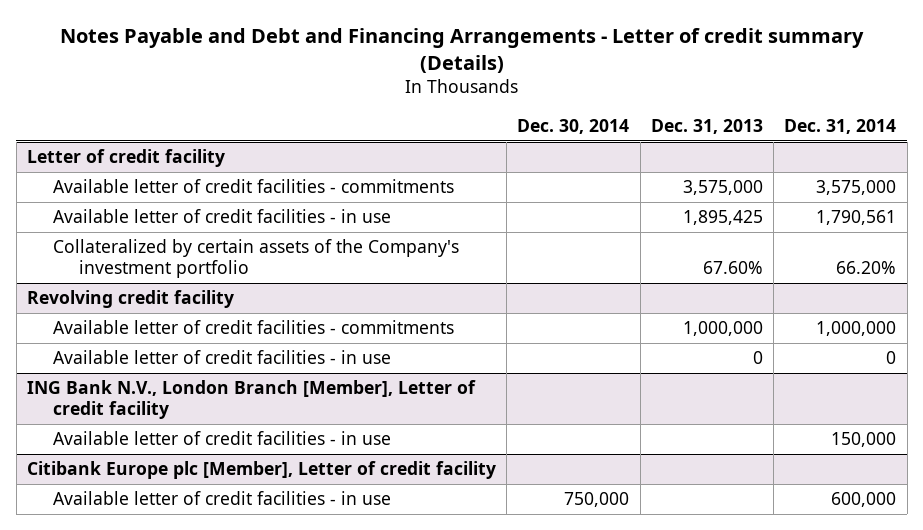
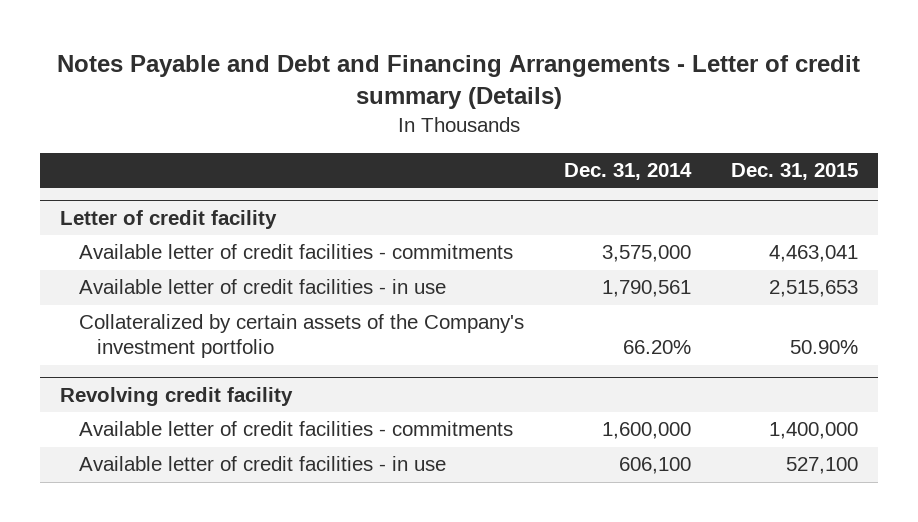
[517,118,630,134] Dec. 30, 2014 -> none
[650,118,763,134] Dec. 31, 2013 -> none
none -> [731,163,859,181] Dec. 31, 2015
[26,380,476,420] ING Bank N.V., London Branch [Member], Letter of credit facility -> none
[52,431,391,446] Available letter of credit facilities - in use -> none
[26,461,496,480] Citibank Europe plc [Member], Letter of credit facility -> none
[52,491,391,506] Available letter of credit facilities - in use -> none
[816,321,897,337] 1,000,000 -> [601,422,691,440] 1,600,000
[886,351,897,365] 0 -> [618,457,691,475] 606,100

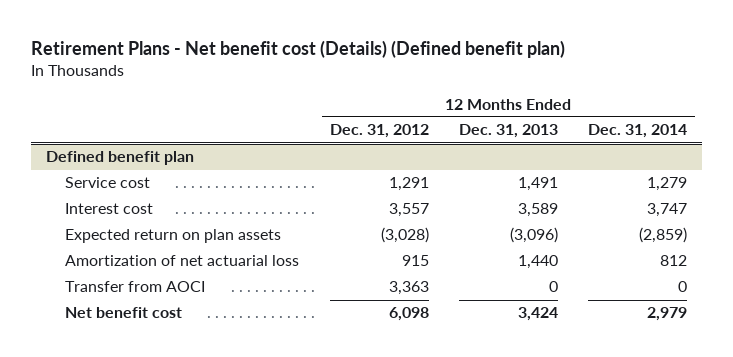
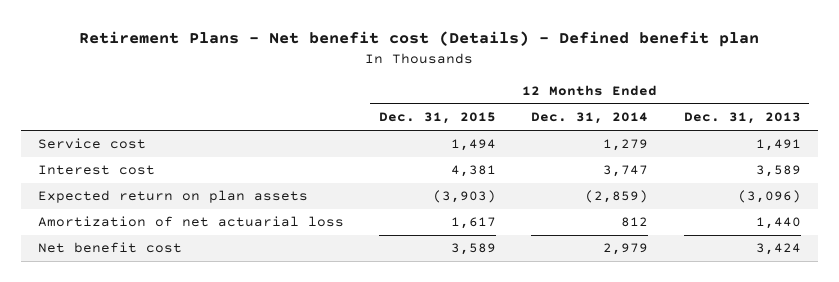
[31,39,566,58] Retirement Plans - Net benefit cost (Details) (Defined benefit plan) -> [79,31,760,48] Retirement Plans - Net benefit cost (Details) - Defined benefit plan
[329,124,429,139] Dec. 31, 2012 -> none
none -> [379,112,497,125] Dec. 31, 2015
[46,151,195,166] Defined benefit plan -> none
[65,281,206,293] Transfer from AOCI -> none

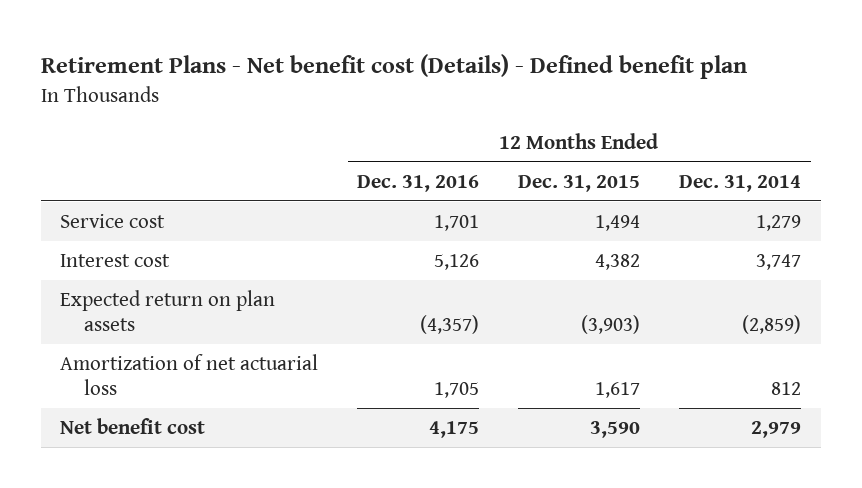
[683,112,801,125] Dec. 31, 2013 -> none
none -> [357,174,480,192] Dec. 31, 2016
[451,165,497,178] 4,381 -> [595,254,641,271] 4,382
[451,243,497,256] 3,589 -> [590,421,641,439] 3,590

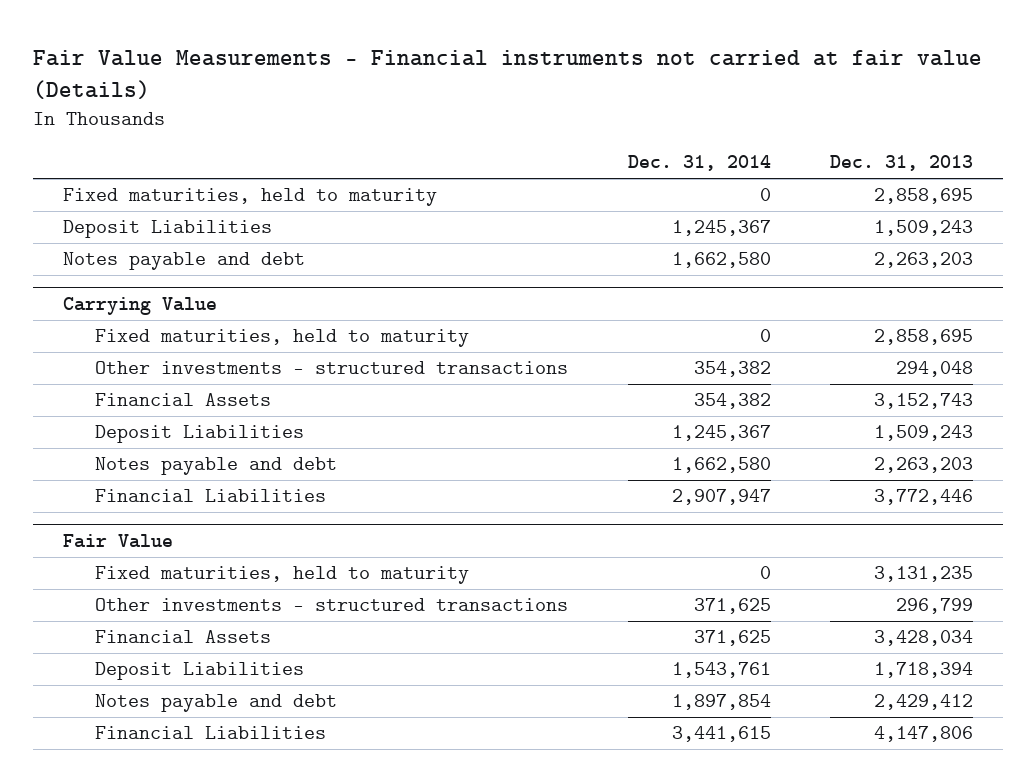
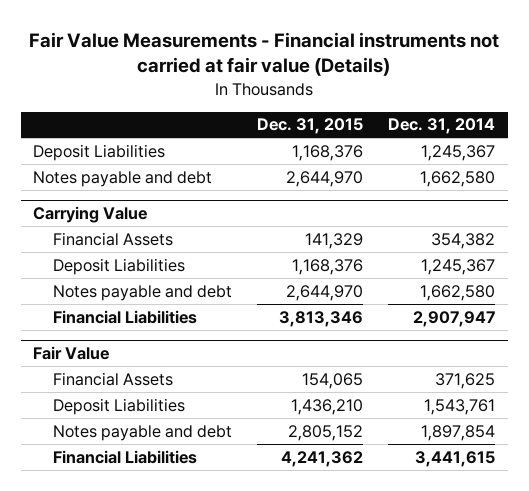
[830,155,974,172] Dec. 31, 2013 -> none
none -> [257,118,364,135] Dec. 31, 2015
[62,188,437,207] Fixed maturities, held to maturity -> none
[95,329,470,348] Fixed maturities, held to maturity -> none
[95,361,569,375] Other investments - structured transactions -> none
[95,566,470,585] Fixed maturities, held to maturity -> none
[95,598,569,612] Other investments - structured transactions -> none

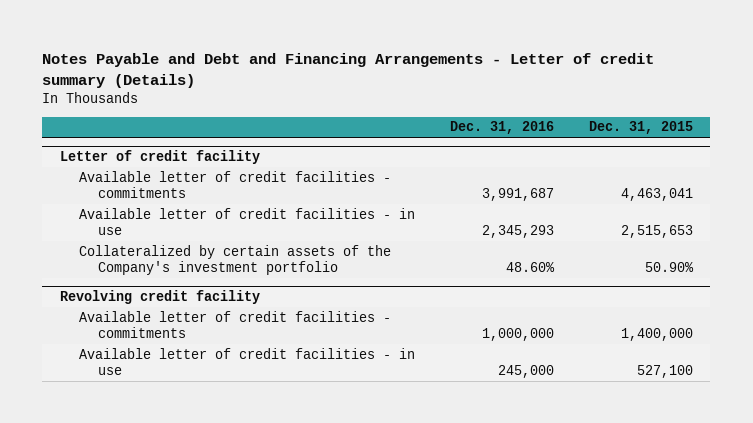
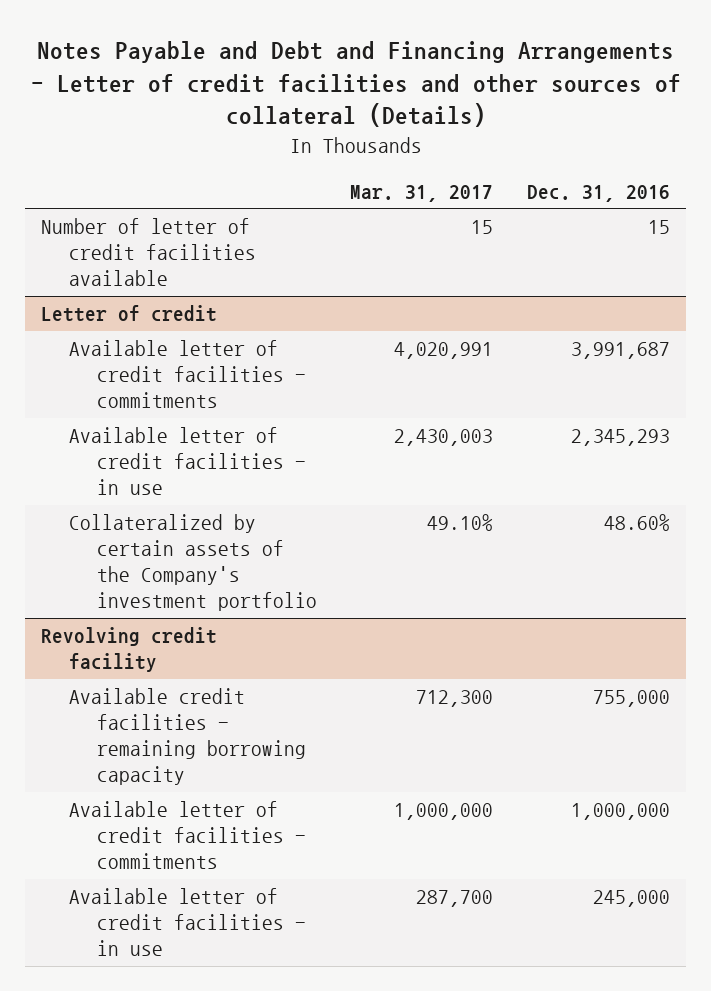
[42,52,655,88] Notes Payable and Debt and Financing Arrangements - Letter of credit summary (Details) -> [30,40,681,128] Notes Payable and Debt and Financing Arrangements - Letter of credit facilities and other sources of collateral (Details)
[588,121,693,135] Dec. 31, 2015 -> none
none -> [350,184,494,202] Mar. 31, 2017
none -> [41,218,257,286] Number of letter of credit facilities available
[59,149,260,164] Letter of credit facility -> [41,305,218,323] Letter of credit
none -> [69,688,306,785] Available credit facilities - remaining borrowing capacity

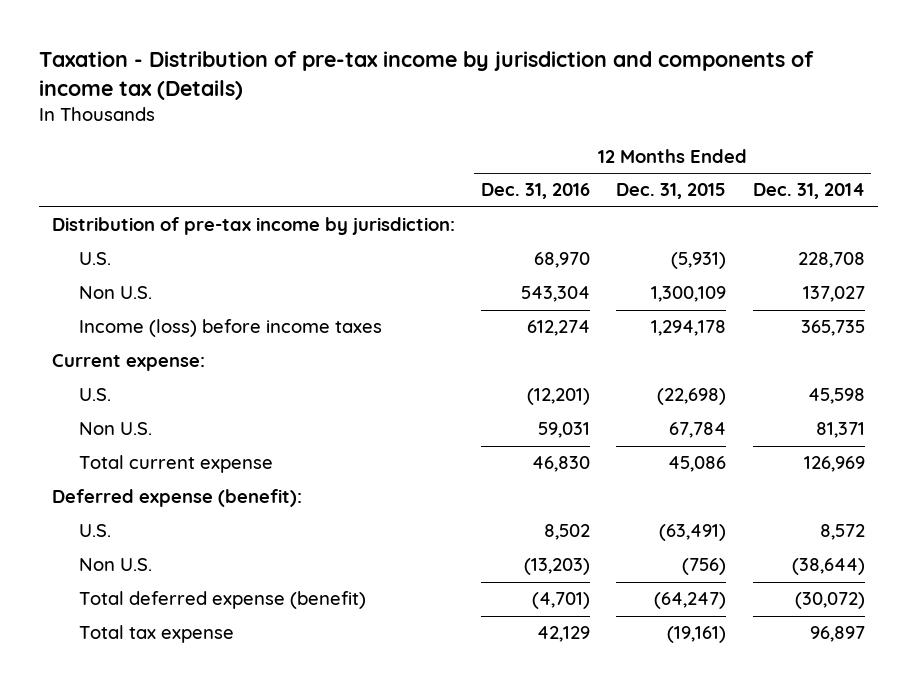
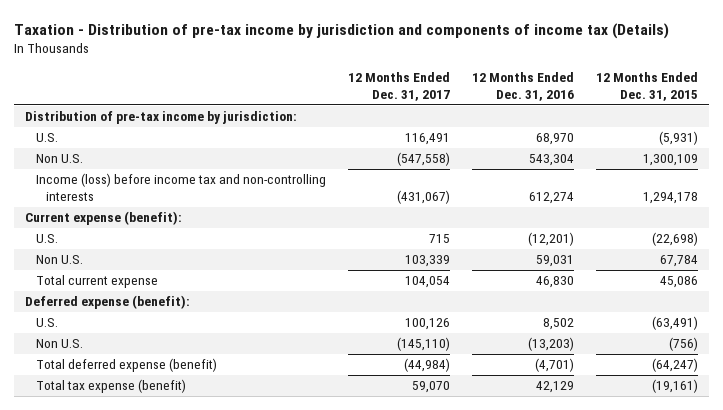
[752,183,865,200] Dec. 31, 2014 -> none
none -> [347,72,450,102] 12 Months Ended Dec. 31, 2017
[78,319,382,338] Income (loss) before income taxes -> [35,173,326,202] Income (loss) before income tax and non-controlling interests
[51,354,205,372] Current expense: -> [25,211,183,226] Current expense (benefit):
[78,625,234,644] Total tax expense -> [35,379,186,394] Total tax expense (benefit)

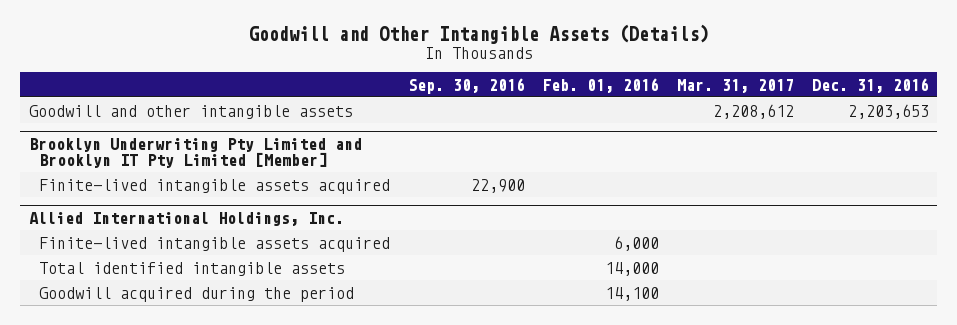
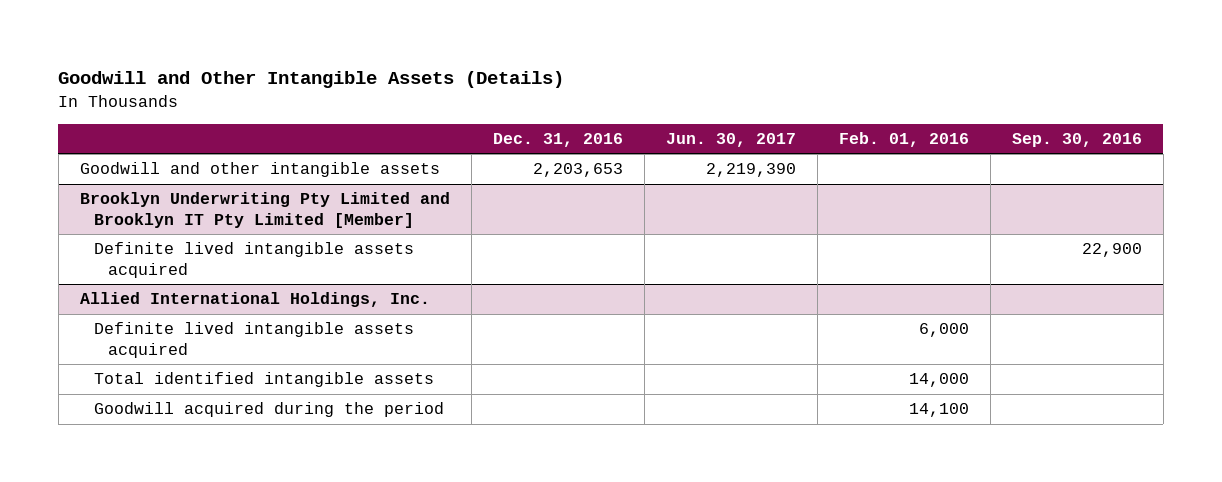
[676,78,794,93] Mar. 31, 2017 -> none
none -> [665,133,796,148] Jun. 30, 2017
[39,178,391,194] Finite-lived intangible assets acquired -> [93,242,414,278] Definite lived intangible assets acquired
[39,236,391,252] Finite-lived intangible assets acquired -> [93,322,414,358] Definite lived intangible assets acquired

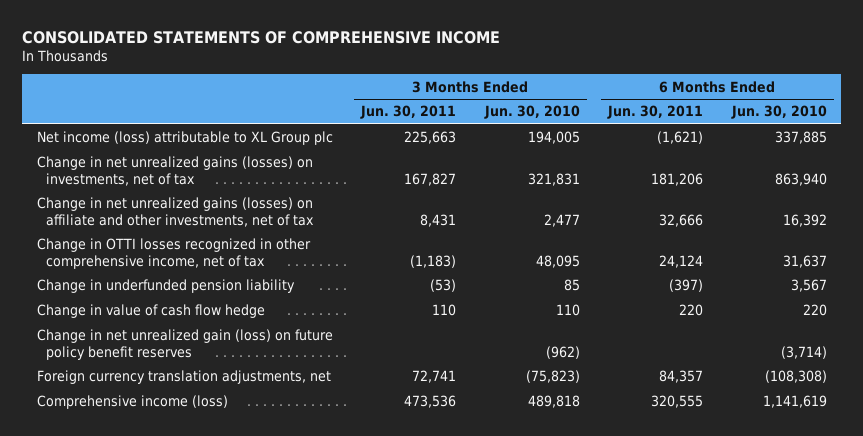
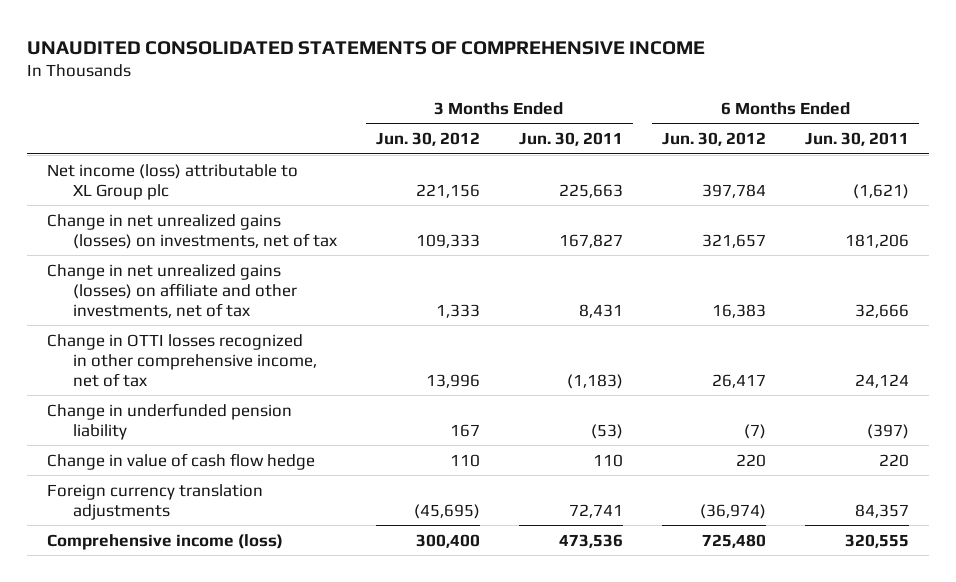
[22,31,501,45] CONSOLIDATED STATEMENTS OF COMPREHENSIVE INCOME -> [27,40,706,55] UNAUDITED CONSOLIDATED STATEMENTS OF COMPREHENSIVE INCOME
[483,105,580,120] Jun. 30, 2010 -> none
[730,105,827,120] Jun. 30, 2010 -> none
none -> [375,132,480,147] Jun. 30, 2012
none -> [662,132,767,147] Jun. 30, 2012
[36,329,333,360] Change in net unrealized gain (loss) on future policy benefit reserves -> none
[36,370,331,385] Foreign currency translation adjustments, net -> [46,483,263,520] Foreign currency translation adjustments

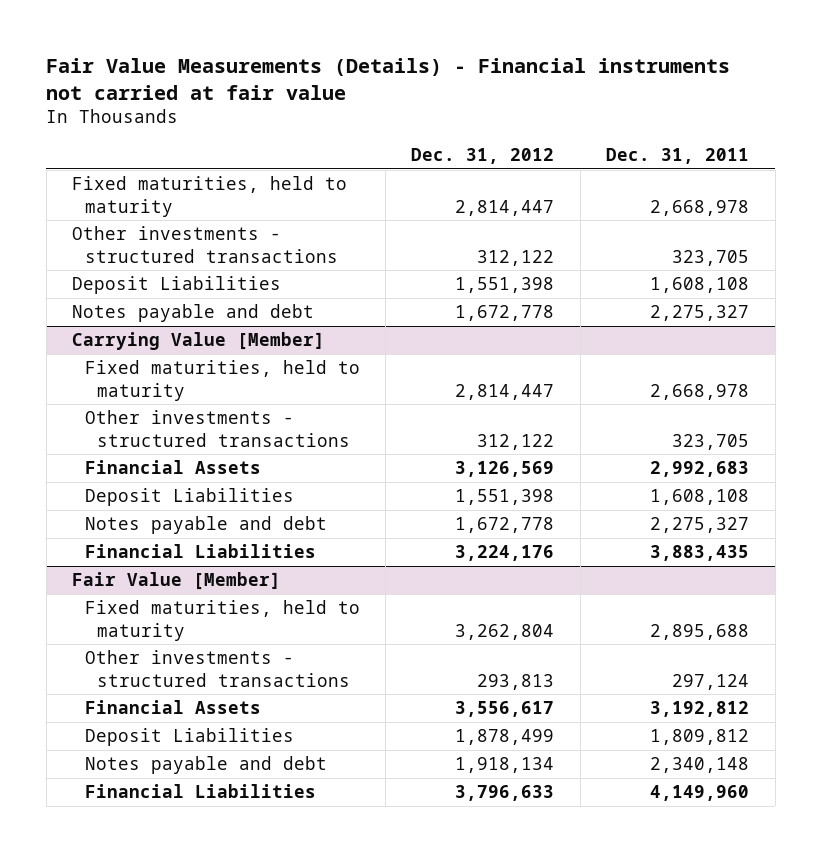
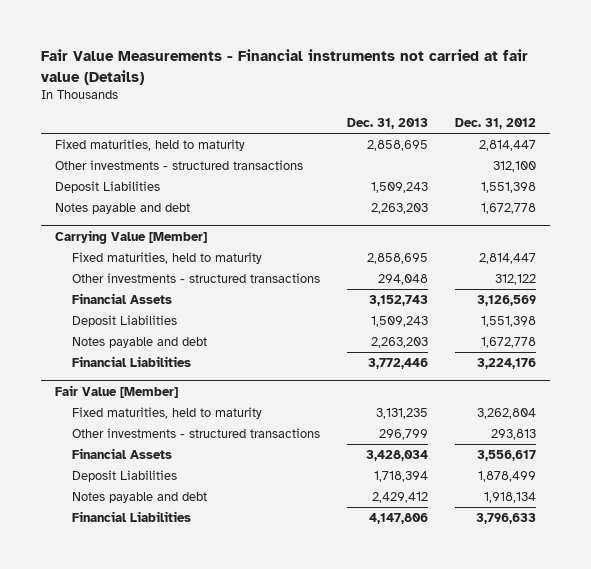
[46,58,731,101] Fair Value Measurements (Details) - Financial instruments not carried at fair value -> [40,49,528,85] Fair Value Measurements - Financial instruments not carried at fair value (Details)
[606,147,750,164] Dec. 31, 2011 -> none
none -> [347,118,429,130] Dec. 31, 2013
[477,249,555,266] 312,122 -> [493,160,537,172] 312,100

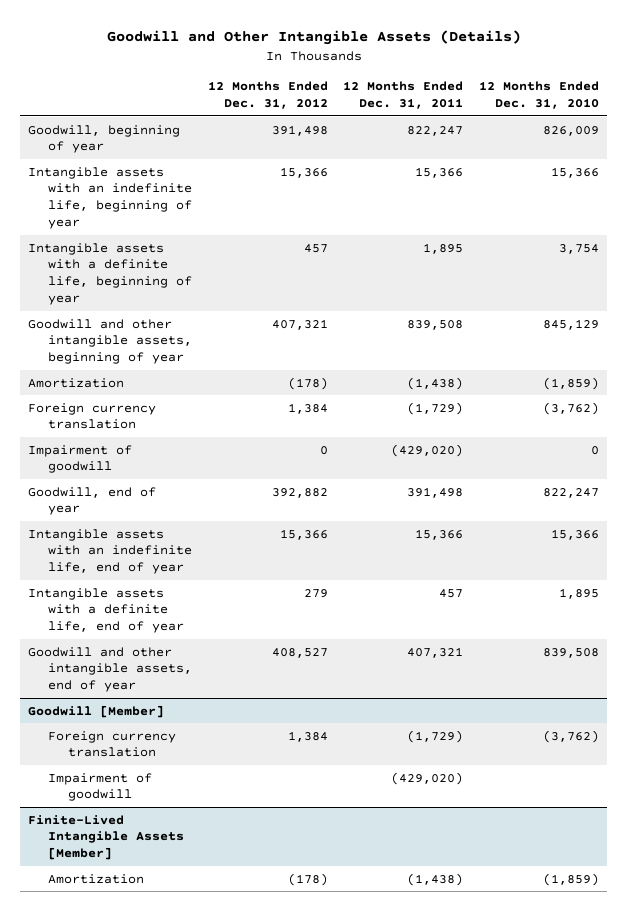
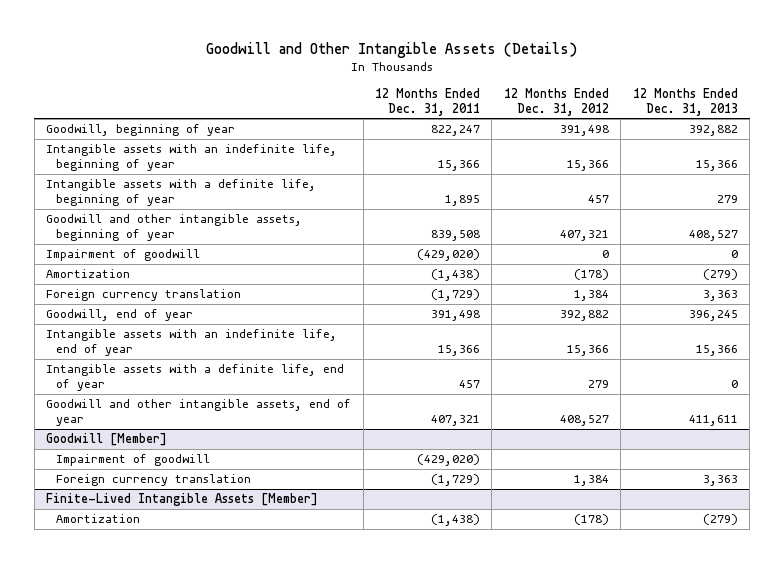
[479,81,600,110] 12 Months Ended Dec. 31, 2010 -> none
none -> [632,87,738,116] 12 Months Ended Dec. 31, 2013
[28,444,133,474] Impairment of goodwill -> [46,249,201,262] Impairment of goodwill
[47,730,176,758] Foreign currency translation -> [56,474,252,487] Foreign currency translation

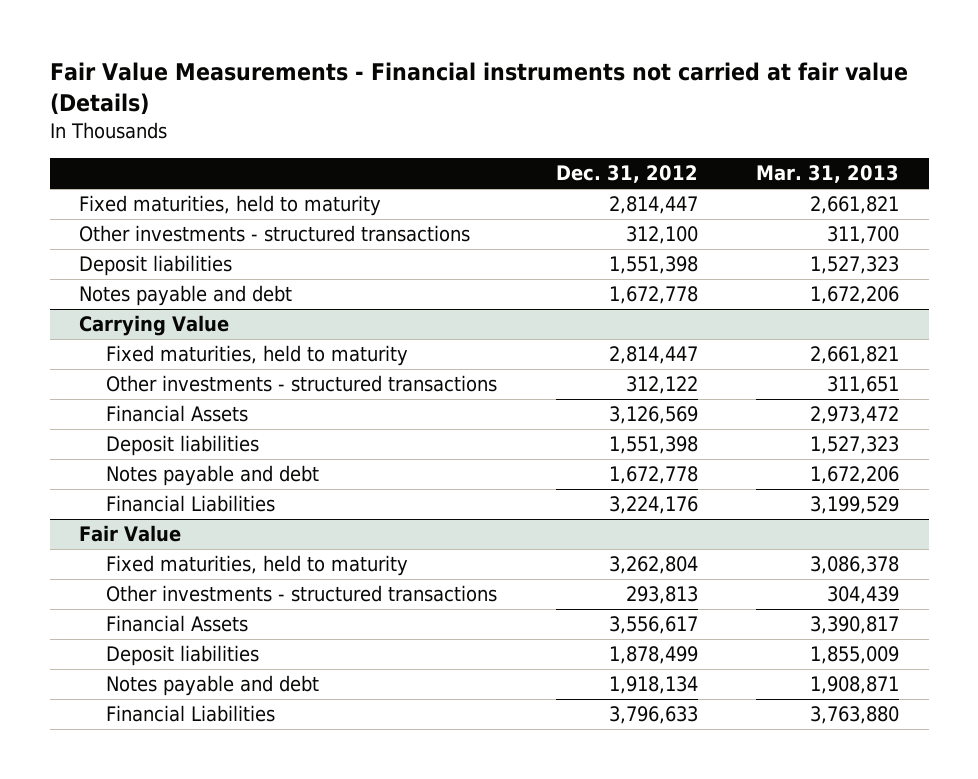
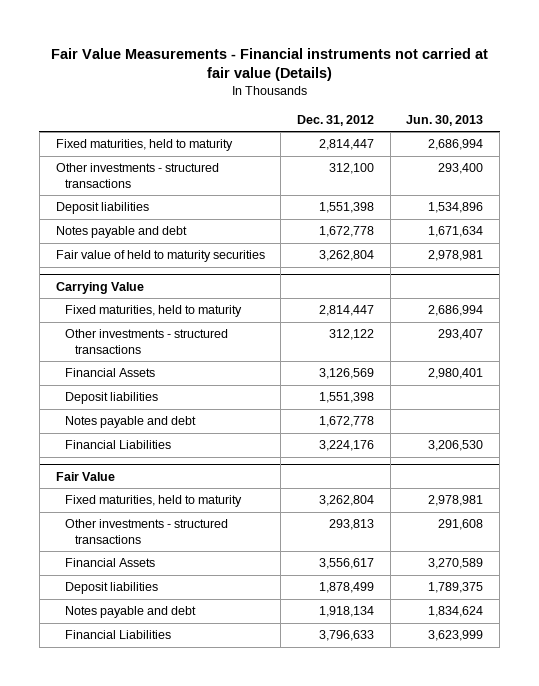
[756,165,900,184] Mar. 31, 2013 -> none
none -> [406,114,484,126] Jun. 30, 2013
none -> [55,250,265,263] Fair value of held to maturity securities

